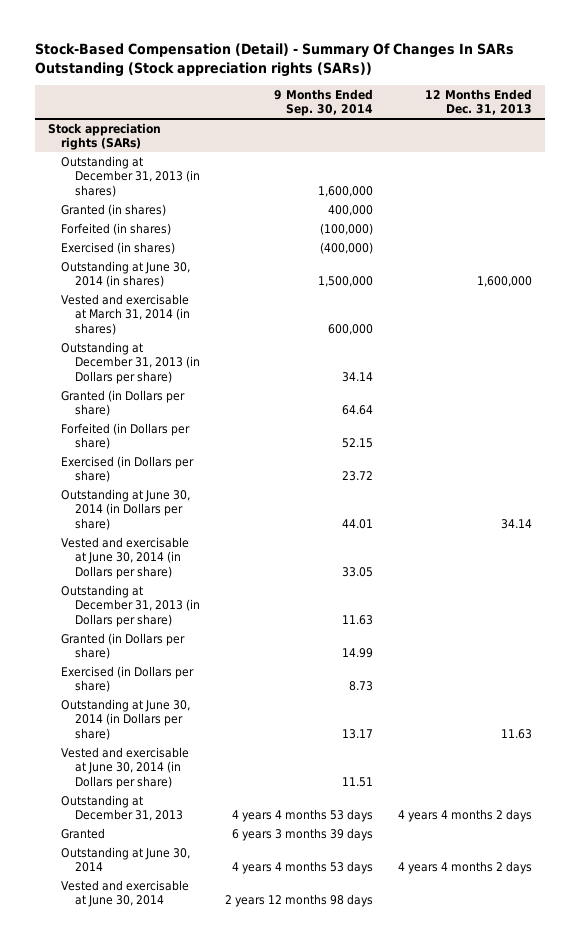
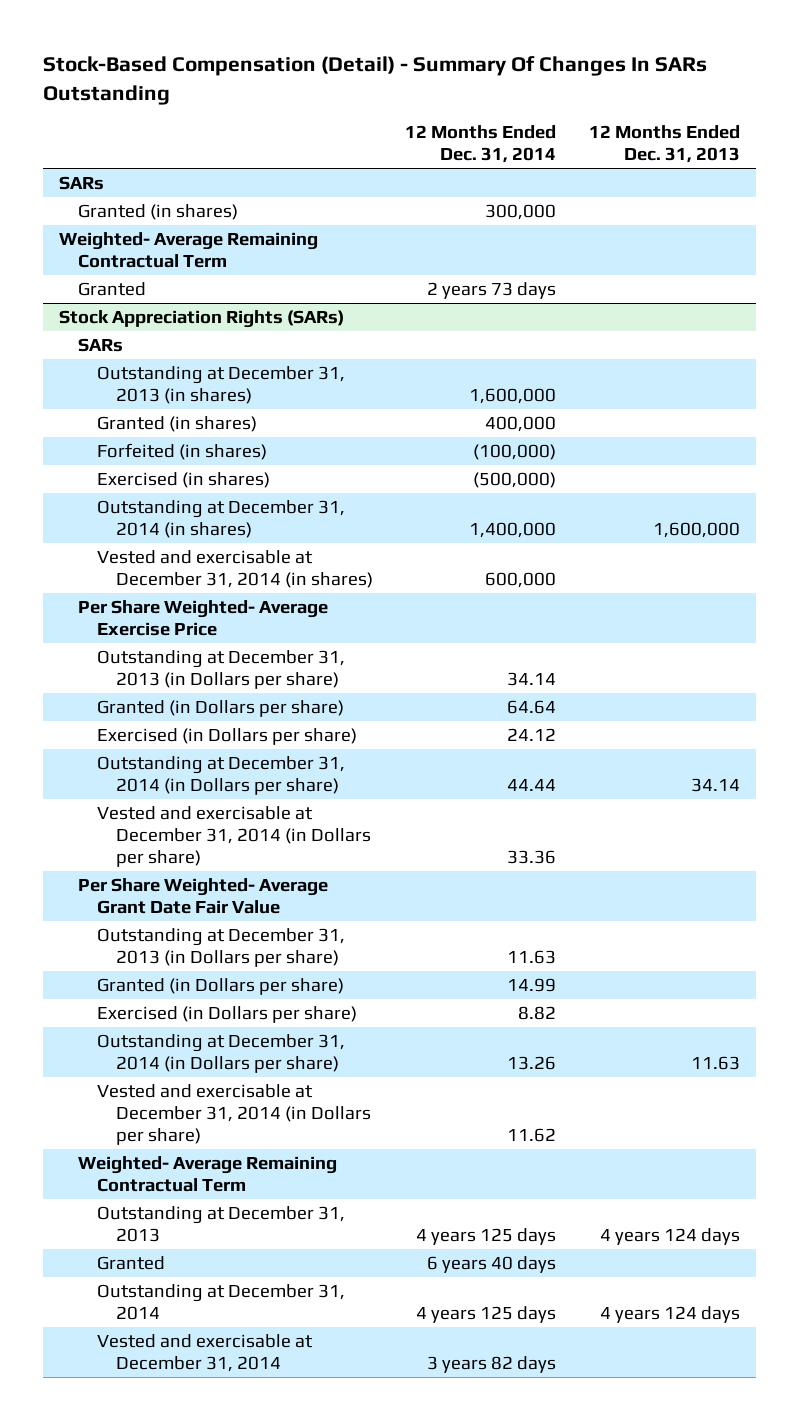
[35,42,515,77] Stock-Based Compensation (Detail) - Summary Of Changes In SARs Outstanding (Stock appreciation rights (SARs)) -> [42,56,707,105] Stock-Based Compensation (Detail) - Summary Of Changes In SARs Outstanding
[274,88,374,117] 9 Months Ended Sep. 30, 2014 -> none
none -> [405,125,557,163] 12 Months Ended Dec. 31, 2014
none -> [59,176,105,191] SARs
none -> [77,204,238,221] Granted (in shares)
none -> [59,232,319,268] Weighted- Average Remaining Contractual Term
none -> [77,282,146,297] Granted
[47,122,161,151] Stock appreciation rights (SARs) -> [59,310,345,329] Stock Appreciation Rights (SARs)
none -> [77,338,123,353] SARs
[61,260,191,288] Outstanding at June 30, 2014 (in shares) -> [96,500,345,538] Outstanding at December 31, 2014 (in shares)
[61,293,190,335] Vested and exercisable at March 31, 2014 (in shares) -> [96,550,373,588] Vested and exercisable at December 31, 2014 (in shares)
none -> [77,600,328,636] Per Share Weighted- Average Exercise Price
[61,422,191,450] Forfeited (in Dollars per share) -> none
[61,488,191,530] Outstanding at June 30, 2014 (in Dollars per share) -> [96,756,345,795] Outstanding at December 31, 2014 (in Dollars per share)
[61,536,190,579] Vested and exercisable at June 30, 2014 (in Dollars per share) -> [96,806,371,867] Vested and exercisable at December 31, 2014 (in Dollars per share)
none -> [77,878,328,914] Per Share Weighted- Average Grant Date Fair Value
[61,698,191,740] Outstanding at June 30, 2014 (in Dollars per share) -> [96,1034,345,1073] Outstanding at December 31, 2014 (in Dollars per share)
[61,746,190,789] Vested and exercisable at June 30, 2014 (in Dollars per share) -> [96,1084,371,1145] Vested and exercisable at December 31, 2014 (in Dollars per share)
none -> [77,1156,337,1192] Weighted- Average Remaining Contractual Term
[398,809,533,823] 4 years 4 months 2 days -> [599,1227,740,1245] 4 years 124 days
[61,846,191,873] Outstanding at June 30, 2014 -> none
none -> [96,1284,345,1320] Outstanding at December 31, 2014
[61,879,190,908] Vested and exercisable at June 30, 2014 -> [96,1334,313,1372] Vested and exercisable at December 31, 2014

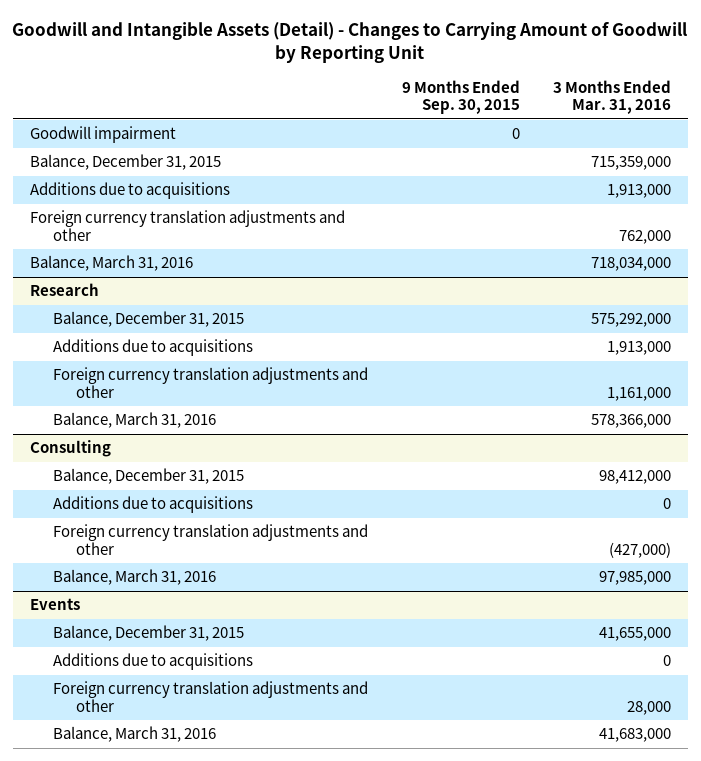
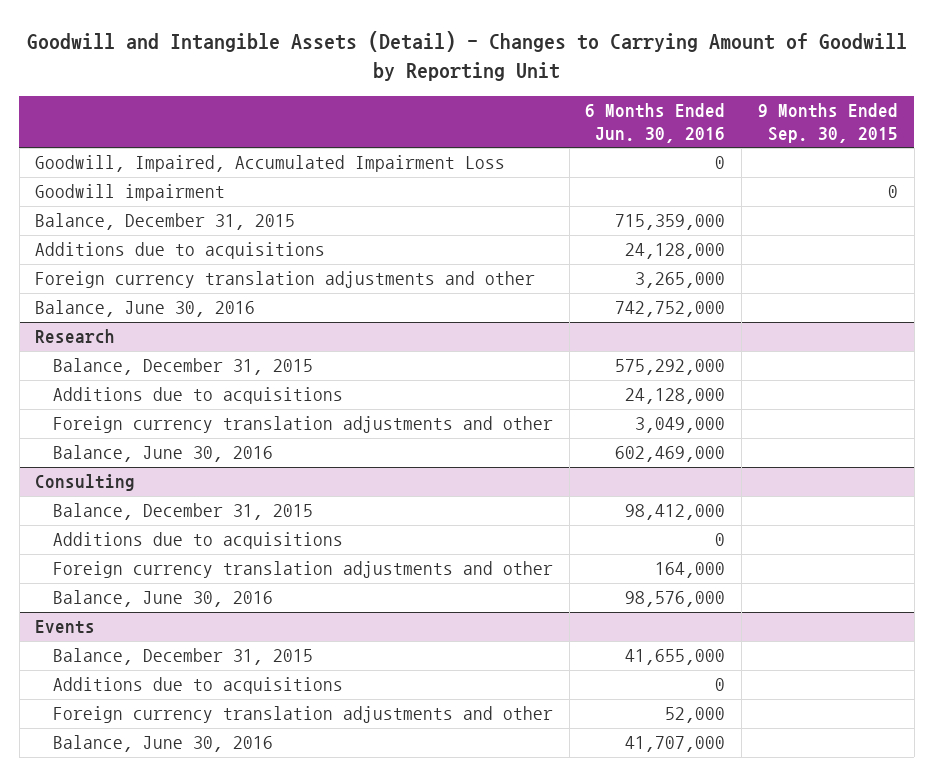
[553,79,672,115] 3 Months Ended Mar. 31, 2016 -> none
none -> [585,103,726,143] 6 Months Ended Jun. 30, 2016
none -> [35,155,506,173] Goodwill, Impaired, Accumulated Impairment Loss
[29,255,193,272] Balance, March 31, 2016 -> [35,300,256,318] Balance, June 30, 2016
[52,412,216,429] Balance, March 31, 2016 -> [52,445,273,463] Balance, June 30, 2016
[52,569,216,586] Balance, March 31, 2016 -> [52,590,273,608] Balance, June 30, 2016
[52,726,216,743] Balance, March 31, 2016 -> [52,735,273,753] Balance, June 30, 2016

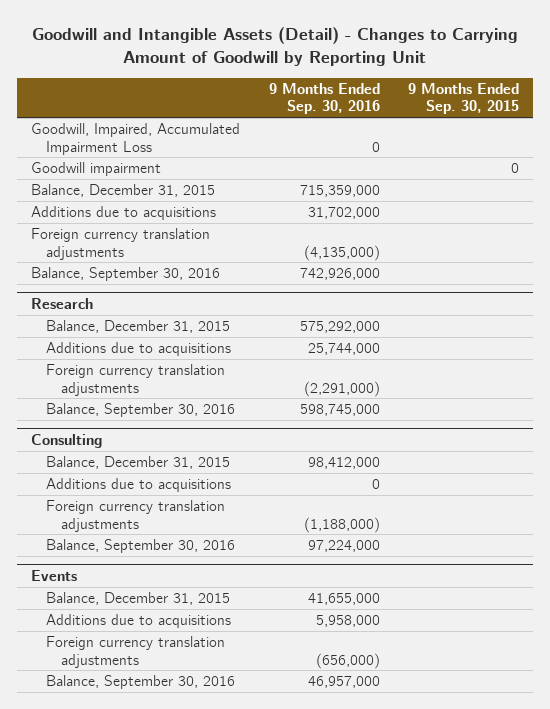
[585,103,726,143] 6 Months Ended Jun. 30, 2016 -> none
none -> [268,82,380,115] 9 Months Ended Sep. 30, 2016
[35,271,536,289] Foreign currency translation adjustments and other -> [31,227,211,260] Foreign currency translation adjustments
[35,300,256,318] Balance, June 30, 2016 -> [31,266,221,281] Balance, September 30, 2016
[52,416,553,434] Foreign currency translation adjustments and other -> [45,363,225,396] Foreign currency translation adjustments
[52,445,273,463] Balance, June 30, 2016 -> [45,402,235,417] Balance, September 30, 2016
[52,561,553,579] Foreign currency translation adjustments and other -> [45,499,225,532] Foreign currency translation adjustments
[52,590,273,608] Balance, June 30, 2016 -> [45,538,235,553] Balance, September 30, 2016
[52,706,553,724] Foreign currency translation adjustments and other -> [45,635,225,668] Foreign currency translation adjustments
[52,735,273,753] Balance, June 30, 2016 -> [45,674,235,689] Balance, September 30, 2016

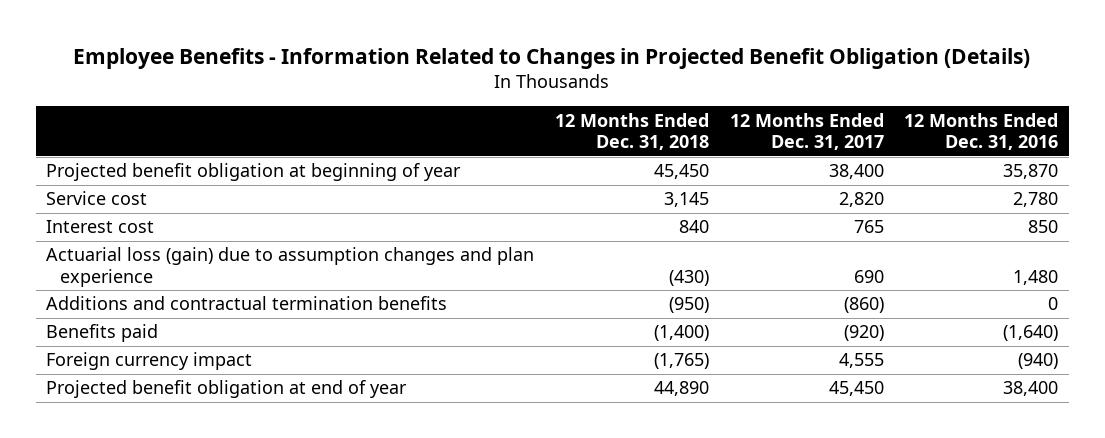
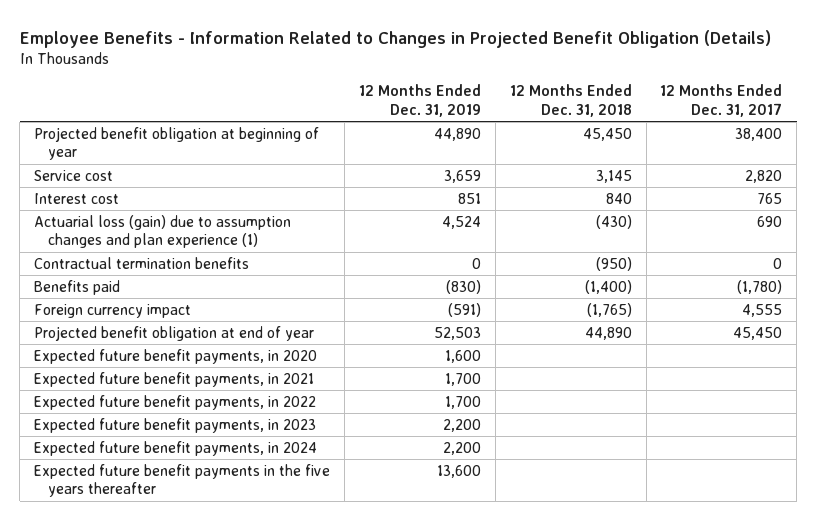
[904,112,1059,151] 12 Months Ended Dec. 31, 2016 -> none
none -> [359,84,482,117] 12 Months Ended Dec. 31, 2019
[46,247,535,287] Actuarial loss (gain) due to assumption changes and plan experience -> [34,214,292,249] Actuarial loss (gain) due to assumption changes and plan experience (1)
[46,296,448,311] Additions and contractual termination benefits -> [34,256,250,269] Contractual termination benefits
[843,297,884,314] (860) -> [773,257,783,269] 0
[843,325,884,342] (920) -> [737,279,783,294] (1,780)
none -> [34,348,318,364] Expected future benefit payments, in 2020
none -> [34,371,315,387] Expected future benefit payments, in 2021
none -> [34,394,317,410] Expected future benefit payments, in 2022
none -> [34,417,317,433] Expected future benefit payments, in 2023
none -> [34,440,318,456] Expected future benefit payments, in 2024
none -> [34,463,331,498] Expected future benefit payments in the five years thereafter

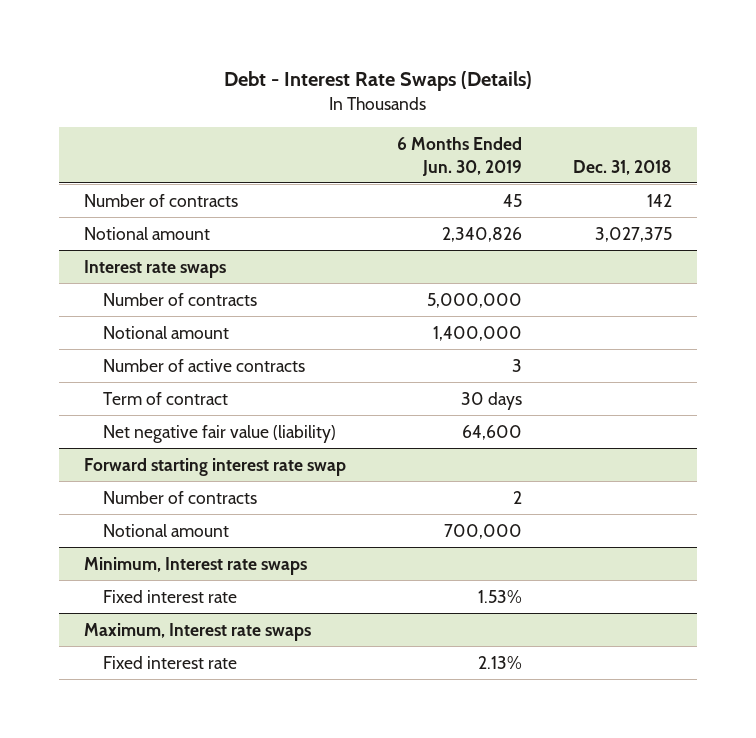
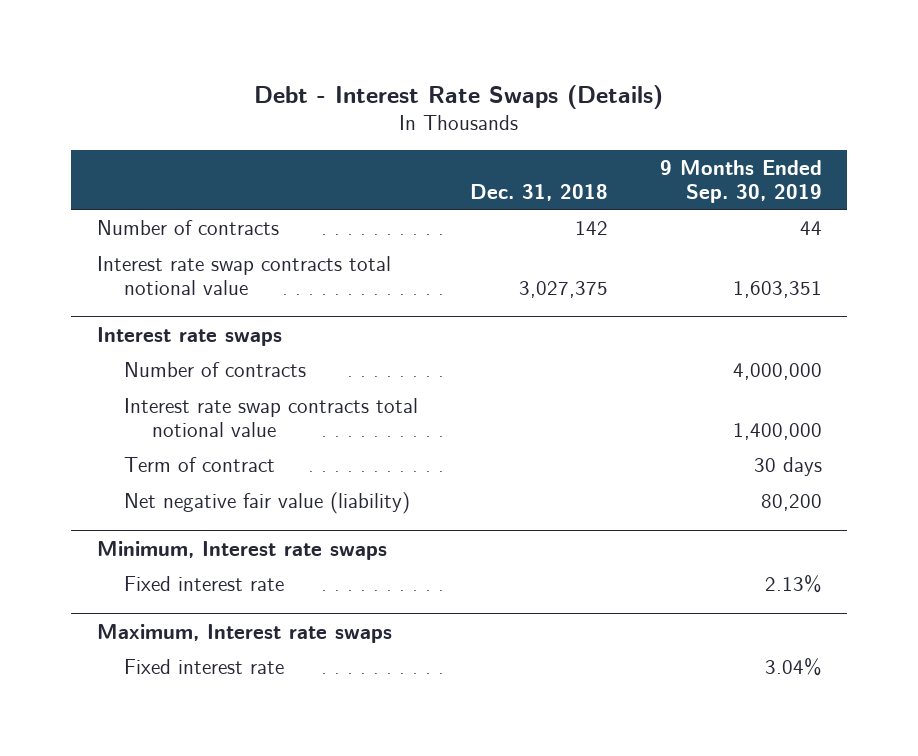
[396,137,522,176] 6 Months Ended Jun. 30, 2019 -> none
none -> [659,160,822,203] 9 Months Ended Sep. 30, 2019
[84,226,211,240] Notional amount -> [96,255,391,295] Interest rate swap contracts total notional value
[102,325,229,339] Notional amount -> none
[102,358,305,372] Number of active contracts -> none
none -> [124,397,419,437] Interest rate swap contracts total notional value
[84,457,347,476] Forward starting interest rate swap -> none
[102,490,257,504] Number of contracts -> none
[102,523,229,537] Notional amount -> none

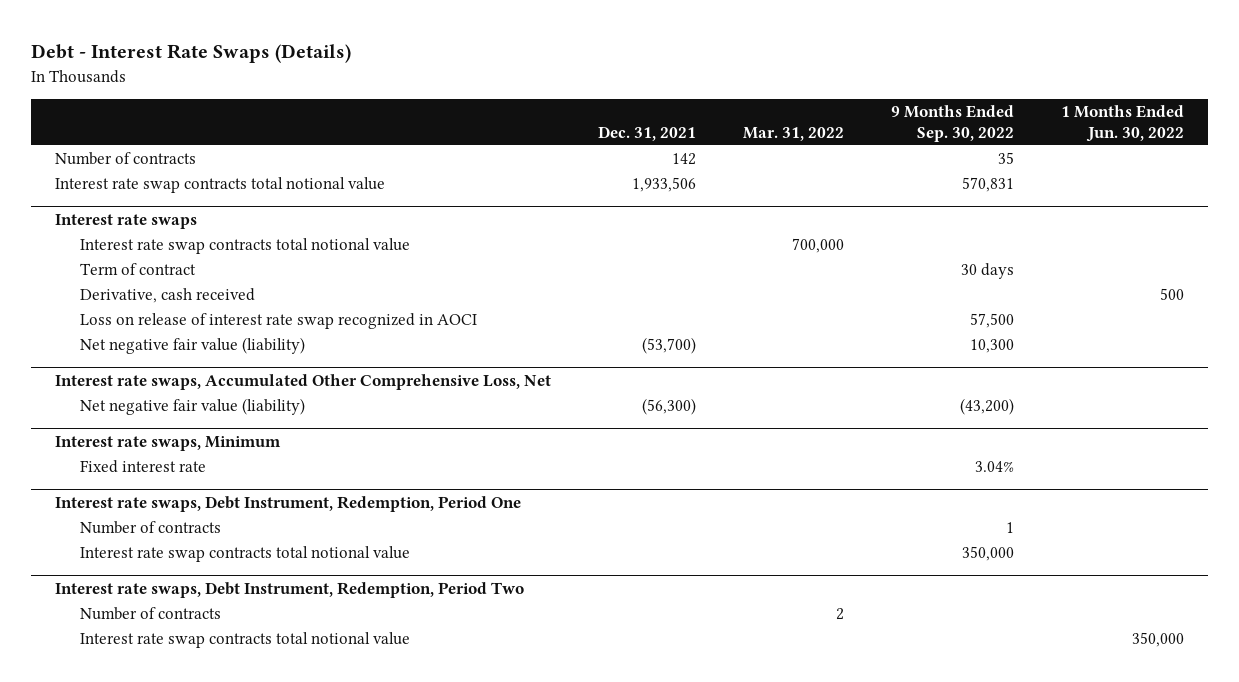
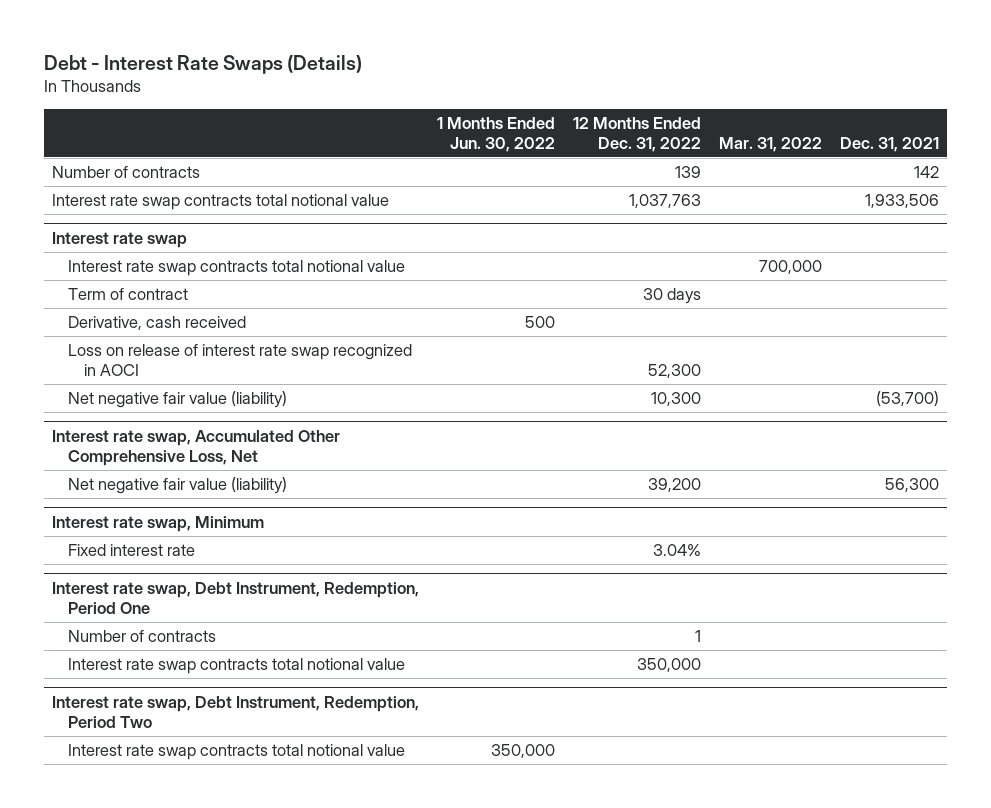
[891,105,1015,142] 9 Months Ended Sep. 30, 2022 -> none
none -> [573,116,702,152] 12 Months Ended Dec. 31, 2022
[54,213,197,229] Interest rate swaps -> [52,231,188,248] Interest rate swap
[54,373,551,390] Interest rate swaps, Accumulated Other Comprehensive Loss, Net -> [52,429,341,466] Interest rate swap, Accumulated Other Comprehensive Loss, Net
[642,398,697,416] (56,300) -> [884,477,939,492] 56,300
[54,435,281,451] Interest rate swaps, Minimum -> [52,515,265,532] Interest rate swap, Minimum
[54,495,521,512] Interest rate swaps, Debt Instrument, Redemption, Period One -> [52,581,420,614] Interest rate swap, Debt Instrument, Redemption, Period One
[79,607,221,621] Number of contracts -> none
[54,581,524,598] Interest rate swaps, Debt Instrument, Redemption, Period Two -> [52,695,420,728] Interest rate swap, Debt Instrument, Redemption, Period Two

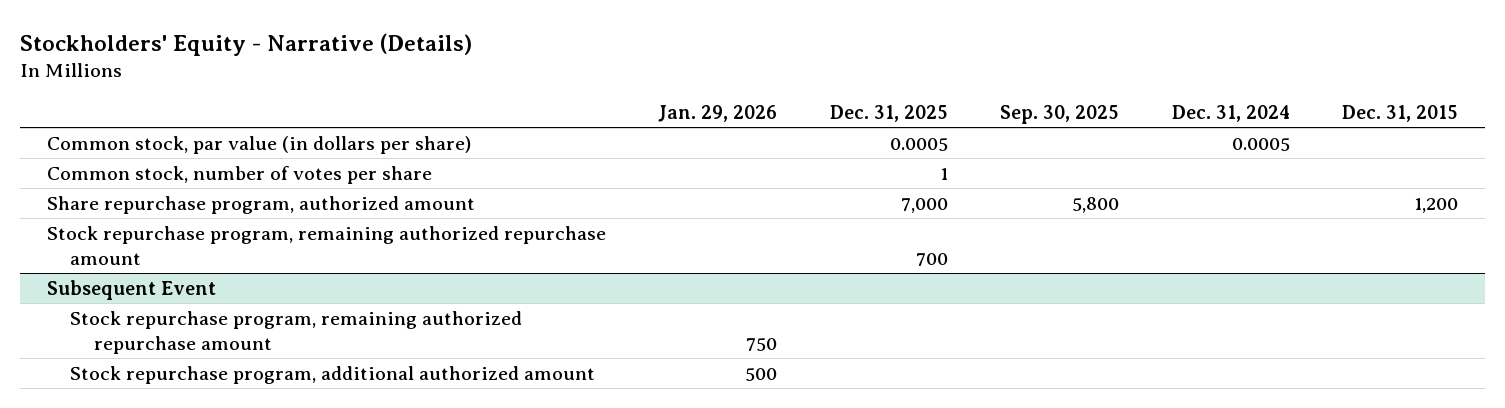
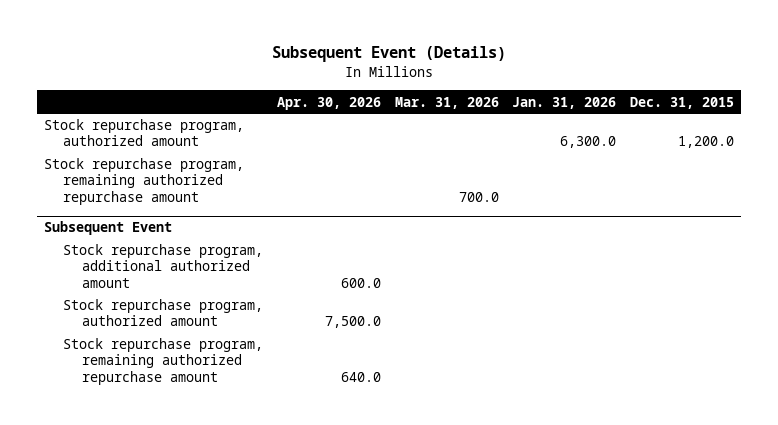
[20,32,473,56] Stockholders' Equity - Narrative (Details) -> [272,46,507,63] Subsequent Event (Details)
[658,105,778,123] Jan. 29, 2026 -> none
[829,105,948,123] Dec. 31, 2025 -> none
[1000,105,1120,125] Sep. 30, 2025 -> none
[1171,105,1290,123] Dec. 31, 2024 -> none
none -> [276,96,381,110] Apr. 30, 2026
none -> [394,96,499,109] Mar. 31, 2026
none -> [512,96,617,109] Jan. 31, 2026
[46,135,471,154] Common stock, par value (in dollars per share) -> none
[46,165,432,184] Common stock, number of votes per share -> none
[46,195,475,214] Share repurchase program, authorized amount -> [44,119,245,147] Stock repurchase program, authorized amount
[1414,197,1459,213] 1,200 -> [678,136,735,149] 1,200.0
none -> [62,299,263,327] Stock repurchase program, authorized amount
[70,310,523,355] Stock repurchase program, remaining authorized repurchase amount -> [62,338,263,385] Stock repurchase program, remaining authorized repurchase amount

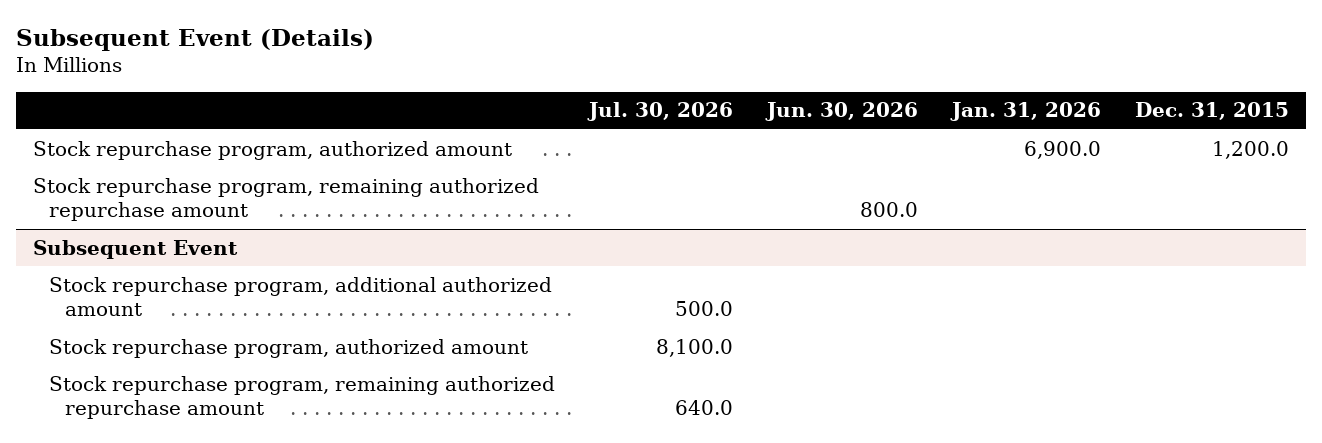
[276,96,381,110] Apr. 30, 2026 -> none
[394,96,499,109] Mar. 31, 2026 -> none
none -> [587,102,734,122] Jul. 30, 2026
none -> [765,102,919,122] Jun. 30, 2026
[560,136,617,149] 6,300.0 -> [1024,140,1102,159] 6,900.0

